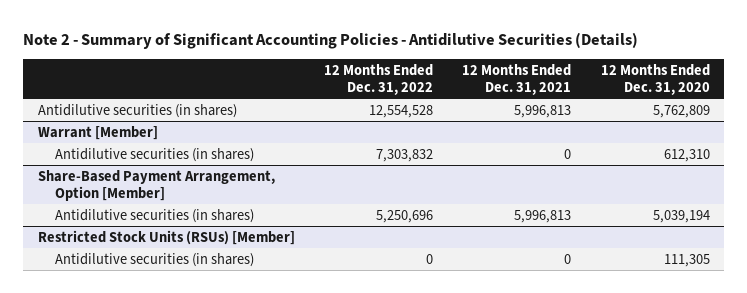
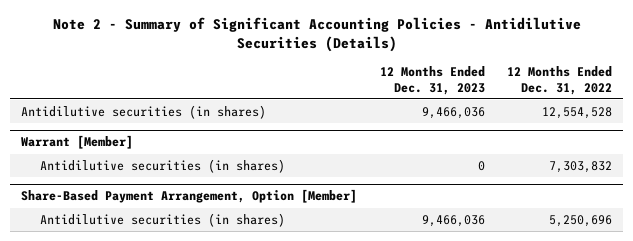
[462,63,572,96] 12 Months Ended Dec. 31, 2021 -> none
[600,63,710,96] 12 Months Ended Dec. 31, 2020 -> none
none -> [379,66,485,95] 12 Months Ended Dec. 31, 2023
[37,229,295,245] Restricted Stock Units (RSUs) [Member] -> none
[55,252,255,267] Antidilutive securities (in shares) -> none

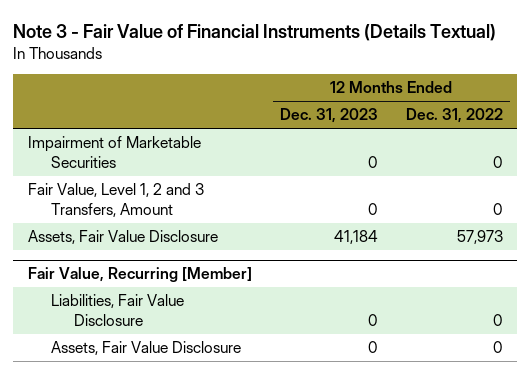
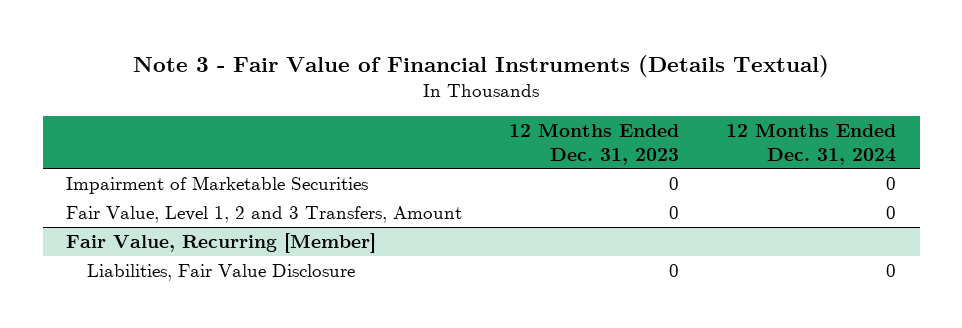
[405,108,503,124] Dec. 31, 2022 -> none
none -> [726,123,897,165] 12 Months Ended Dec. 31, 2024
[27,230,218,245] Assets, Fair Value Disclosure -> none
[50,341,241,356] Assets, Fair Value Disclosure -> none

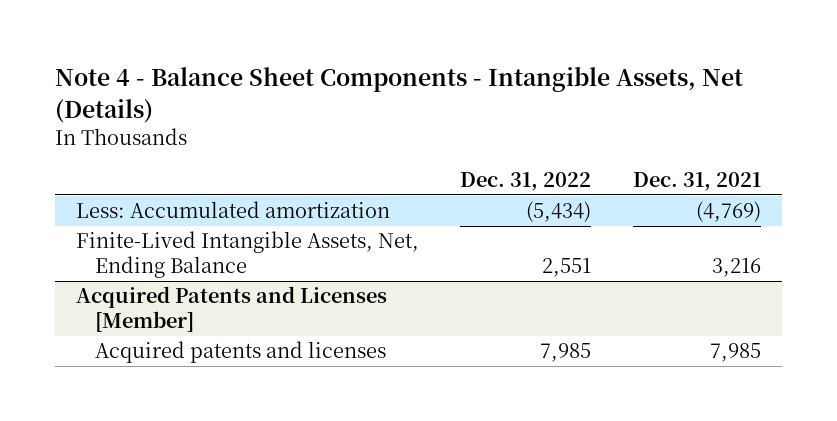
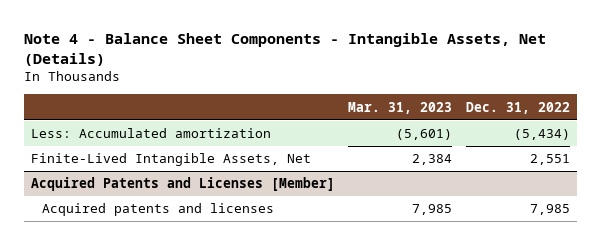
[632,172,761,192] Dec. 31, 2021 -> none
none -> [348,101,453,114] Mar. 31, 2023
[75,231,419,278] Finite-Lived Intangible Assets, Net, Ending Balance -> [30,153,311,167] Finite-Lived Intangible Assets, Net

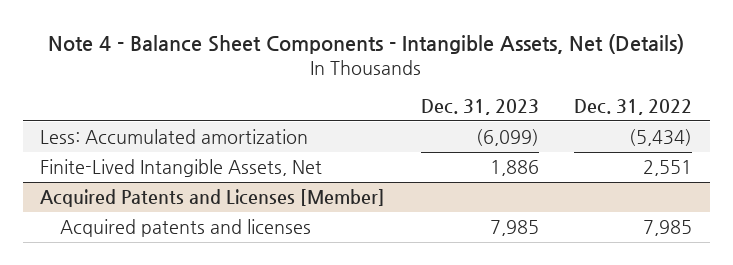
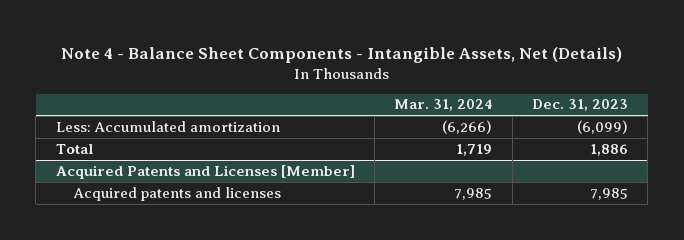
[574,99,693,116] Dec. 31, 2022 -> none
none -> [394,99,493,112] Mar. 31, 2024
[40,158,323,177] Finite-Lived Intangible Assets, Net -> [55,143,93,154] Total

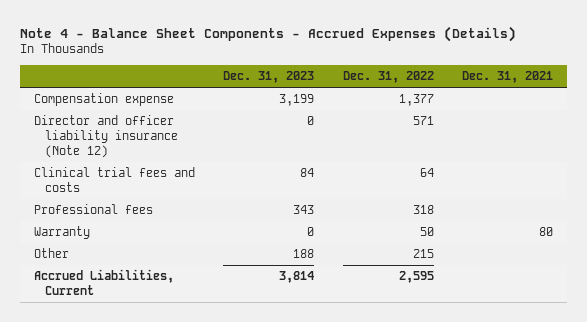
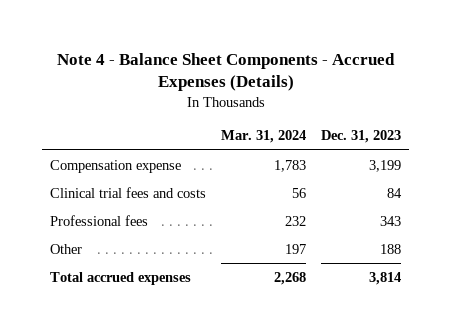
[342,70,434,83] Dec. 31, 2022 -> none
[461,70,553,83] Dec. 31, 2021 -> none
none -> [221,130,307,144] Mar. 31, 2024
[33,115,178,158] Director and officer liability insurance (Note 12) -> none
[33,226,90,240] Warranty -> none
[33,269,174,296] Accrued Liabilities, Current -> [49,271,191,285] Total accrued expenses

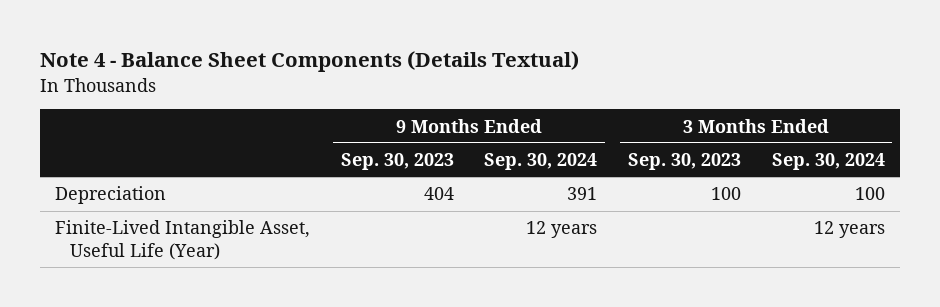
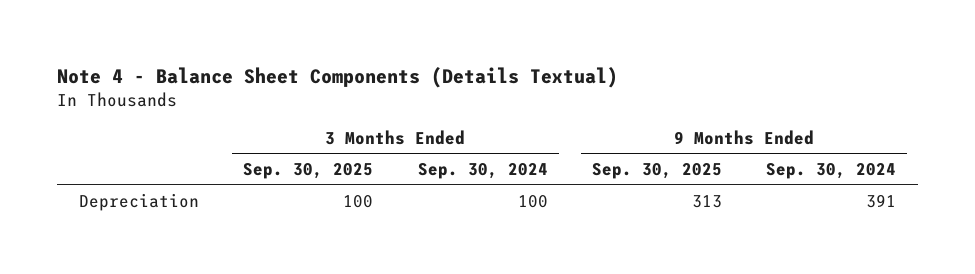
[340,153,454,171] Sep. 30, 2023 -> none
[627,153,741,171] Sep. 30, 2023 -> none
none -> [243,162,374,179] Sep. 30, 2025
none -> [591,162,722,179] Sep. 30, 2025
[55,220,311,261] Finite-Lived Intangible Asset, Useful Life (Year) -> none

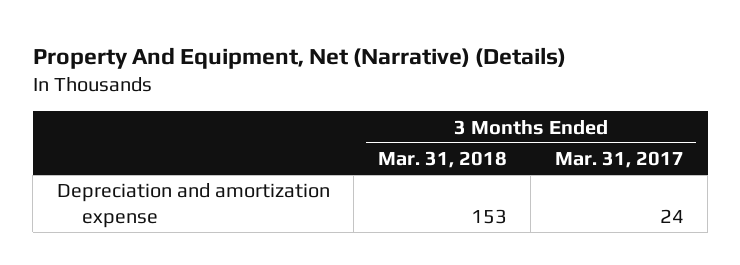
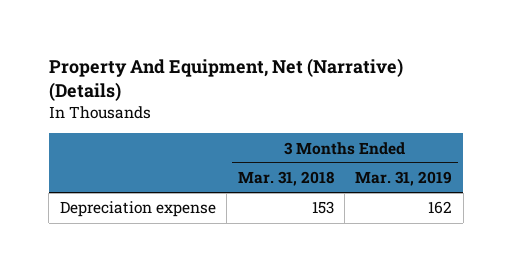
[554,151,684,169] Mar. 31, 2017 -> none
none -> [355,171,453,187] Mar. 31, 2019
[56,183,330,228] Depreciation and amortization expense -> [59,201,216,218] Depreciation expense

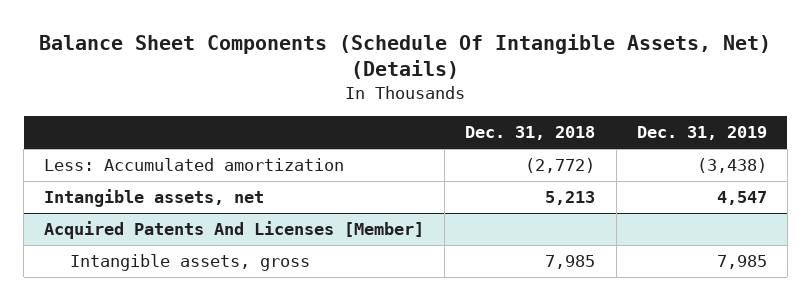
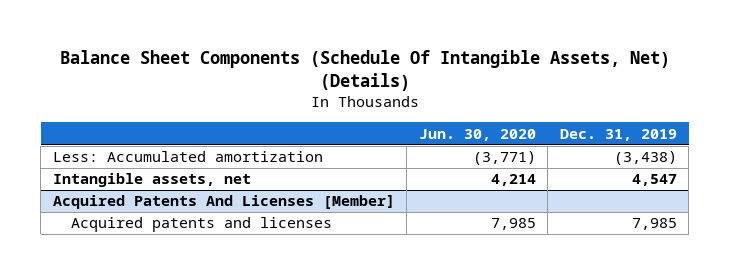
[465,126,596,141] Dec. 31, 2018 -> none
none -> [418,128,536,141] Jun. 30, 2020
[69,254,310,272] Intangible assets, gross -> [71,217,333,233] Acquired patents and licenses

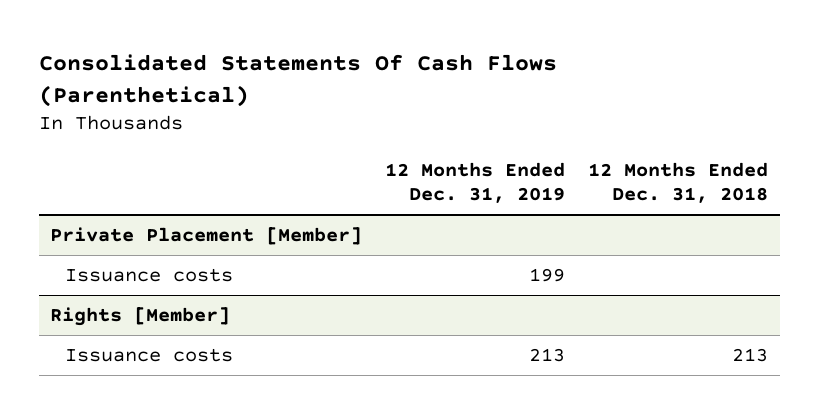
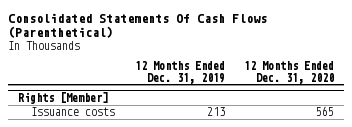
[588,161,769,203] 12 Months Ended Dec. 31, 2018 -> none
none -> [244,61,335,84] 12 Months Ended Dec. 31, 2020
[50,227,363,246] Private Placement [Member] -> none
[64,268,233,283] Issuance costs -> none

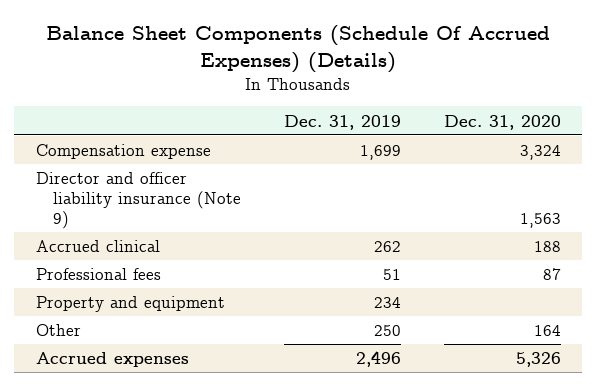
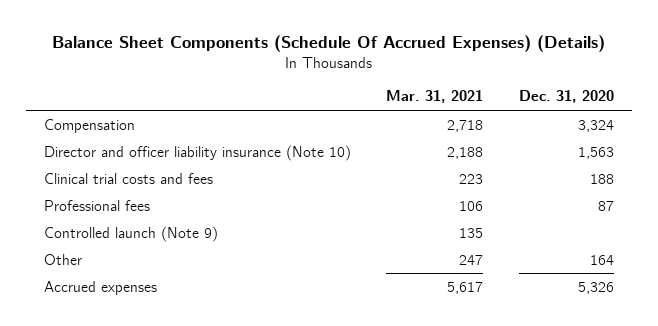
[283,114,401,130] Dec. 31, 2019 -> none
none -> [386,90,484,104] Mar. 31, 2021
[35,144,211,160] Compensation expense -> [43,118,135,133] Compensation
[35,172,241,229] Director and officer liability insurance (Note 9) -> [43,144,351,161] Director and officer liability insurance (Note 10)
[35,240,160,253] Accrued clinical -> [43,172,213,184] Clinical trial costs and fees
[35,296,225,313] Property and equipment -> none
none -> [43,225,218,242] Controlled launch (Note 9)

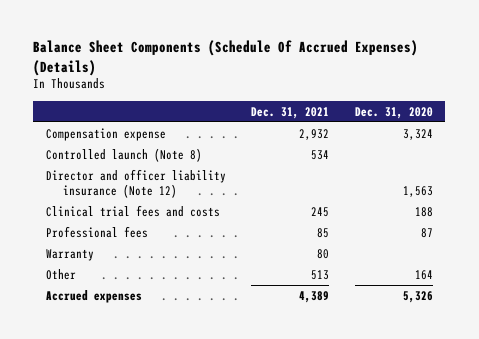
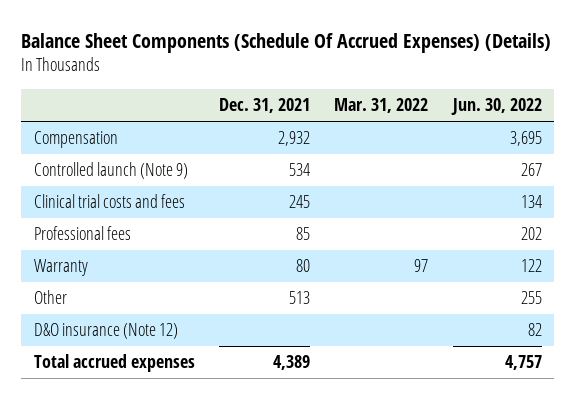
[354,106,433,119] Dec. 31, 2020 -> none
none -> [334,98,429,114] Mar. 31, 2022
none -> [450,98,542,116] Jun. 30, 2022
[45,168,226,198] Director and officer liability insurance (Note 12) -> none
[45,127,166,141] Compensation expense -> [33,131,118,149] Compensation
[45,147,202,162] Controlled launch (Note 8) -> [33,162,188,180] Controlled launch (Note 9)
[45,204,220,217] Clinical trial fees and costs -> [33,194,185,209] Clinical trial costs and fees
none -> [33,323,178,340] D&O insurance (Note 12)
[45,289,142,303] Accrued expenses -> [33,354,195,373] Total accrued expenses

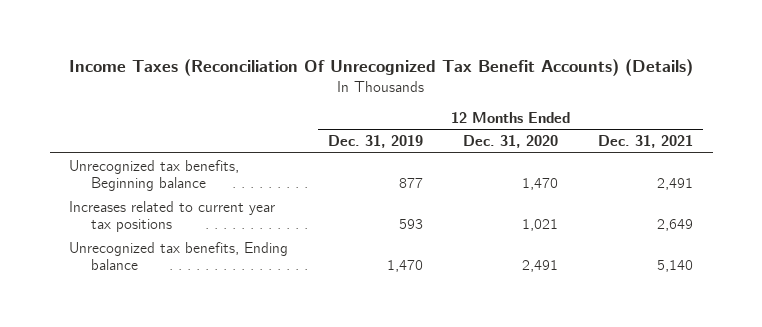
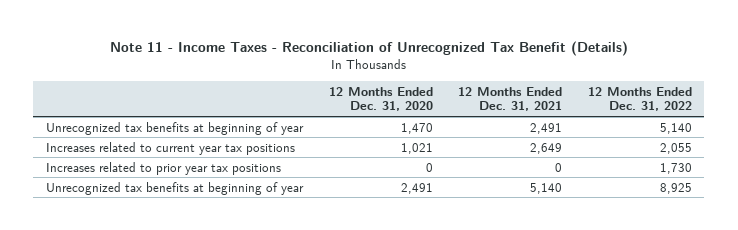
[69,59,694,77] Income Taxes (Reconciliation Of Unrecognized Tax Benefit Accounts) (Details) -> [109,41,628,57] Note 11 - Income Taxes - Reconciliation of Unrecognized Tax Benefit (Details)
[328,135,424,149] Dec. 31, 2019 -> none
none -> [587,86,692,112] 12 Months Ended Dec. 31, 2022
[69,159,240,192] Unrecognized tax benefits, Beginning balance -> [46,121,305,135] Unrecognized tax benefits at beginning of year
none -> [46,161,282,175] Increases related to prior year tax positions
[69,241,289,271] Unrecognized tax benefits, Ending balance -> [46,181,305,195] Unrecognized tax benefits at beginning of year

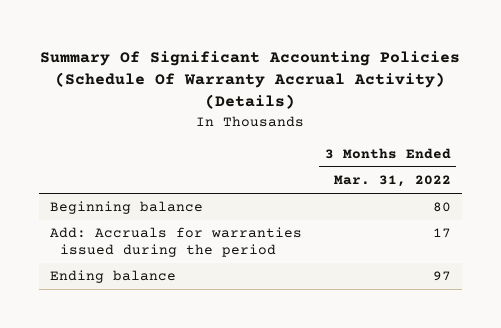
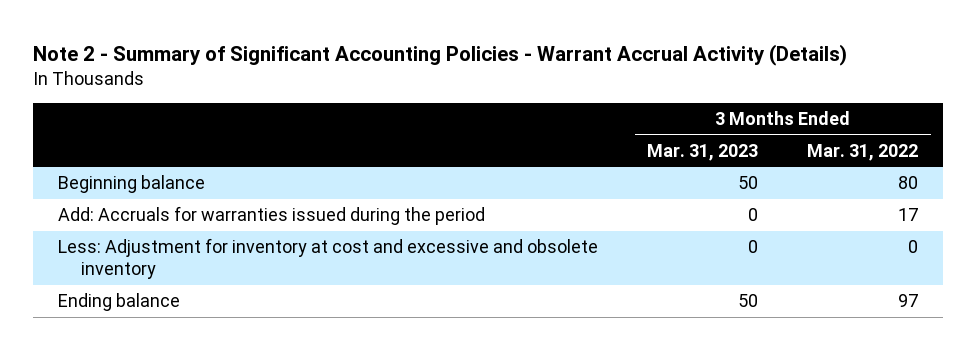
[40,50,461,110] Summary Of Significant Accounting Policies (Schedule Of Warranty Accrual Activity) (Details) -> [32,43,847,66] Note 2 - Summary of Significant Accounting Policies - Warrant Accrual Activity (Details)
none -> [646,143,758,161] Mar. 31, 2023
none -> [57,238,598,280] Less: Adjustment for inventory at cost and excessive and obsolete inventory

